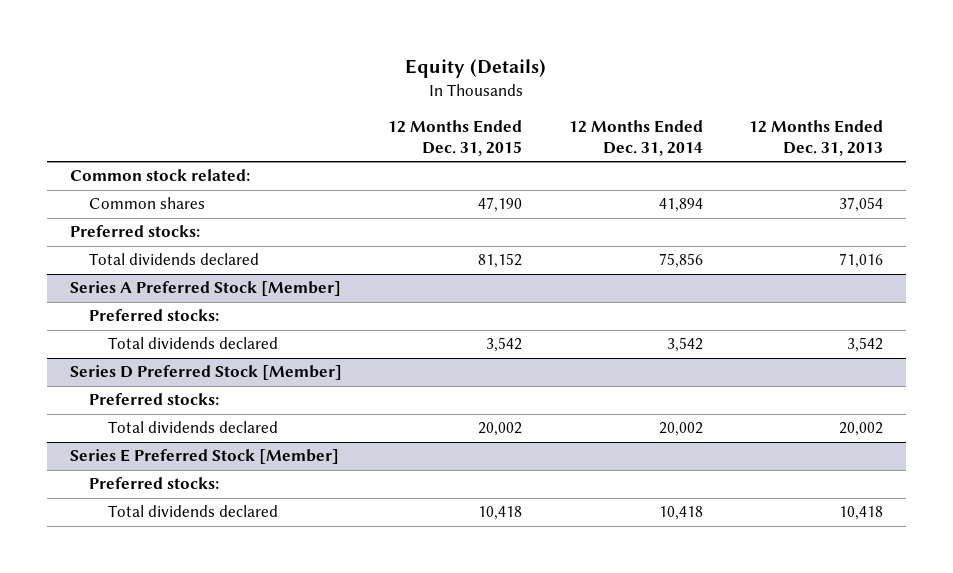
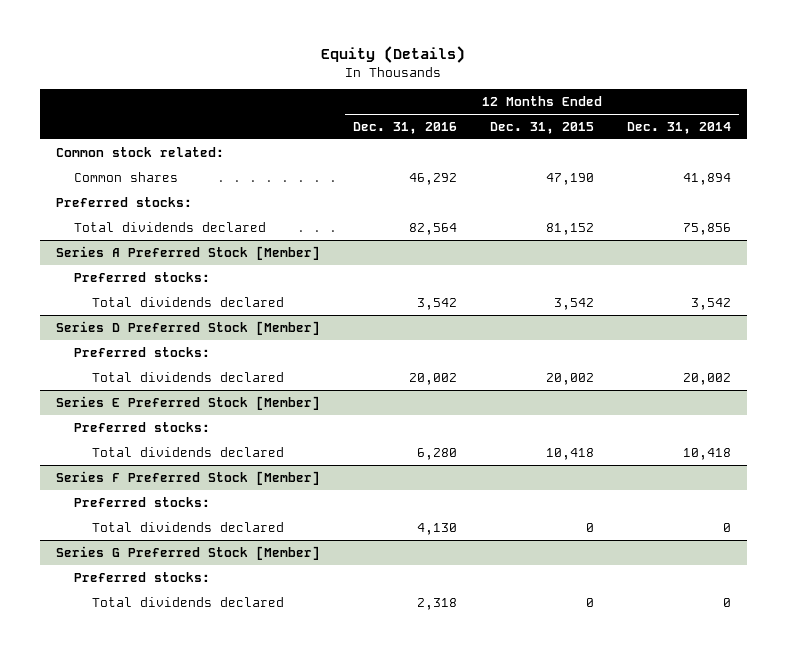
[748,119,883,156] 12 Months Ended Dec. 31, 2013 -> none
none -> [352,121,457,134] Dec. 31, 2016
none -> [56,470,321,485] Series F Preferred Stock [Member]
none -> [74,496,211,507] Preferred stocks:
none -> [92,521,285,532] Total dividends declared
none -> [56,545,321,560] Series G Preferred Stock [Member]
none -> [74,571,211,582] Preferred stocks:
none -> [92,596,285,607] Total dividends declared

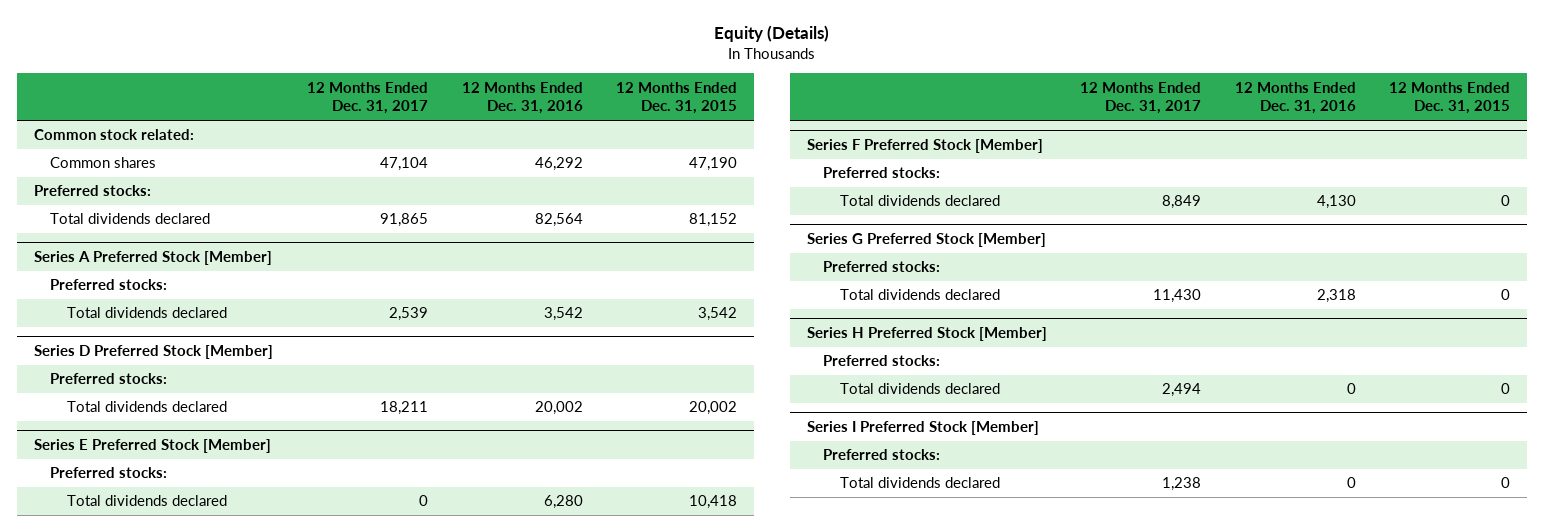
[626,121,731,134] Dec. 31, 2014 -> none
none -> [307,81,429,115] 12 Months Ended Dec. 31, 2017
none -> [806,326,1047,341] Series H Preferred Stock [Member]
none -> [823,355,941,367] Preferred stocks:
none -> [840,383,1001,395] Total dividends declared
none -> [806,420,1039,435] Series I Preferred Stock [Member]
none -> [823,449,941,461] Preferred stocks:
none -> [840,477,1001,489] Total dividends declared

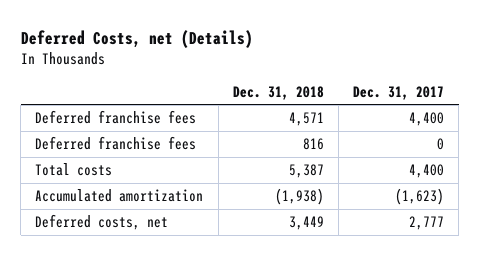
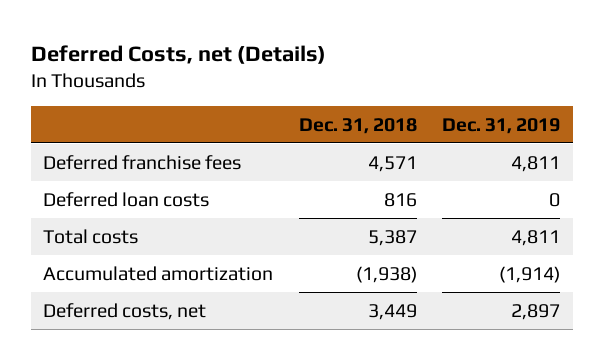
[353,85,445,100] Dec. 31, 2017 -> none
none -> [442,117,561,134] Dec. 31, 2019
[35,136,197,151] Deferred franchise fees -> [43,191,210,207] Deferred loan costs

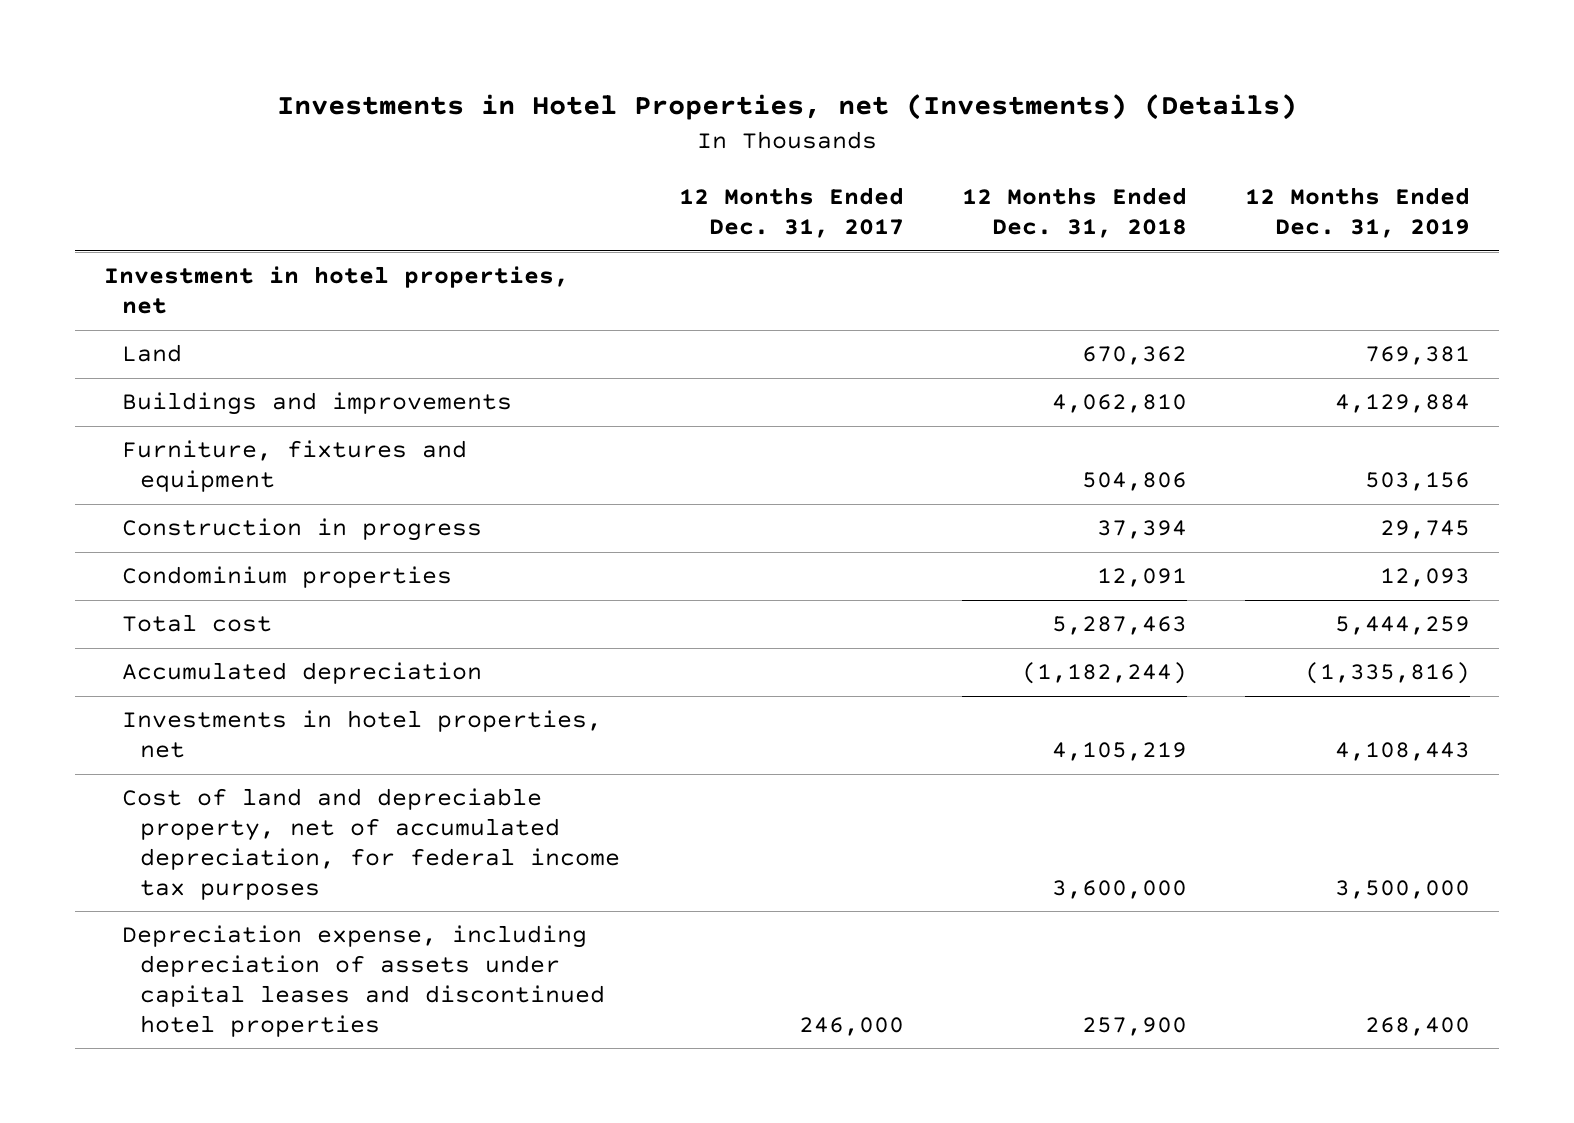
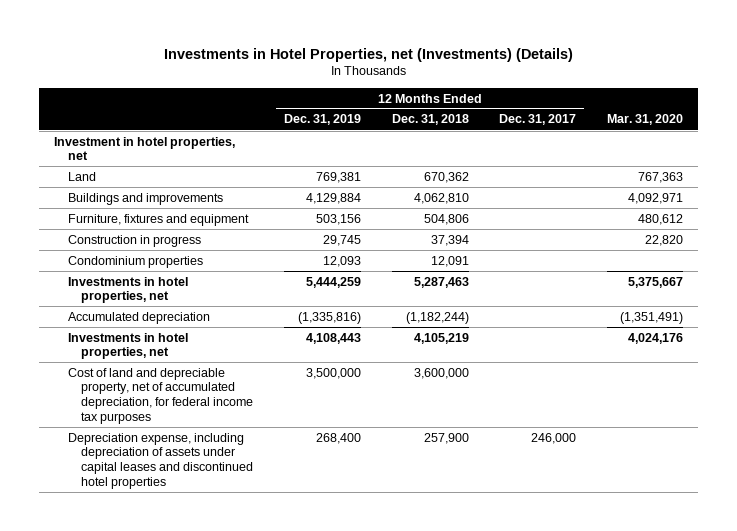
none -> [606,114,683,126] Mar. 31, 2020
[122,614,273,633] Total cost -> [67,276,188,304] Investments in hotel properties, net

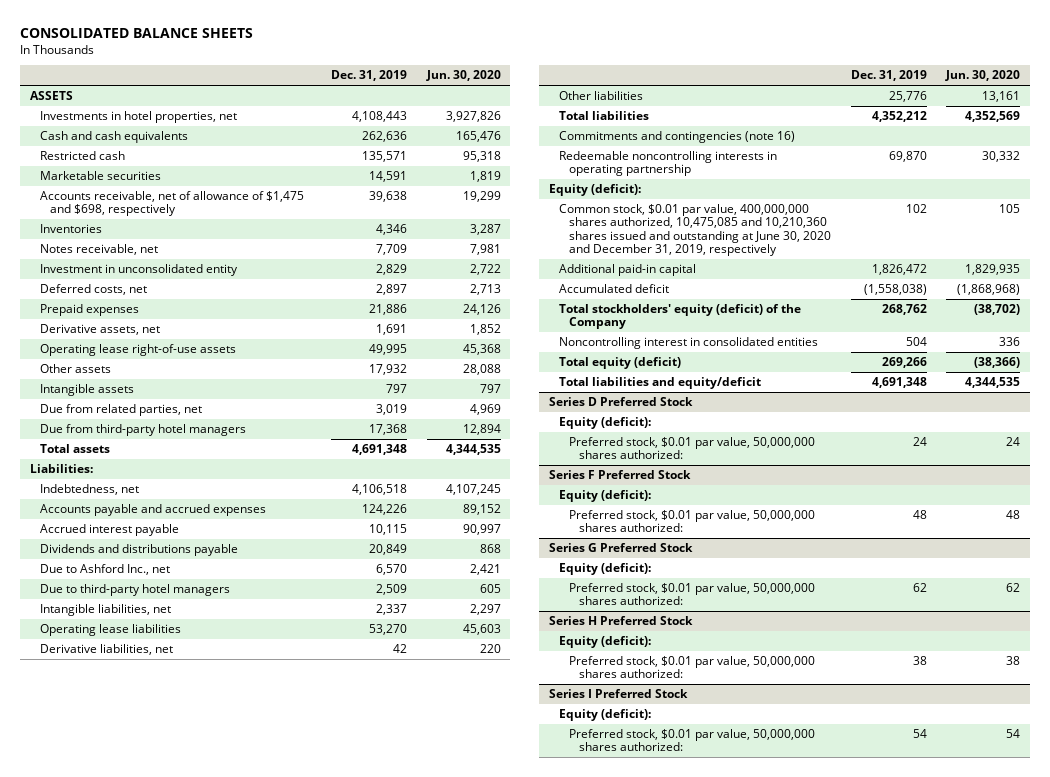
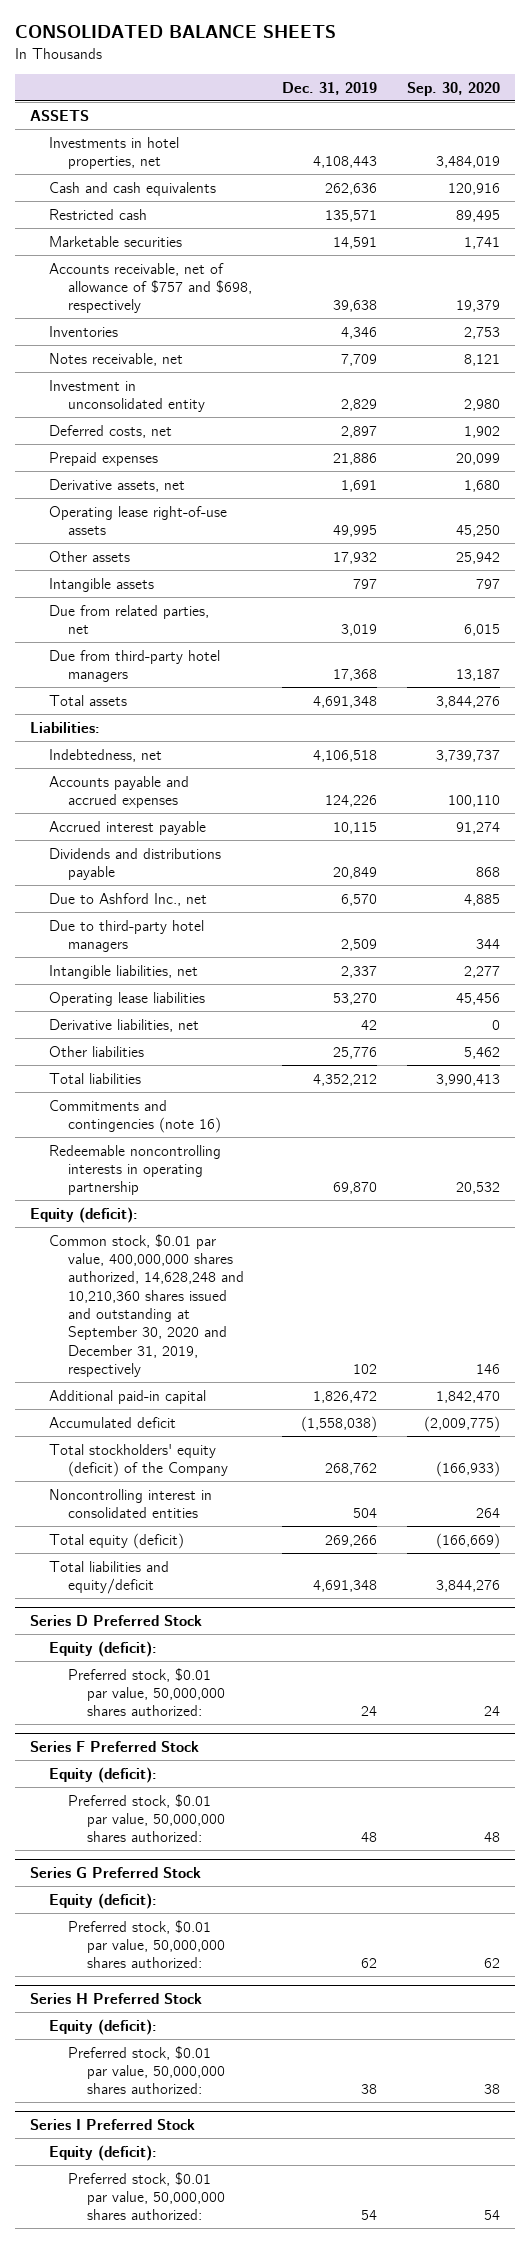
[425,70,501,82] Jun. 30, 2020 -> none
none -> [406,81,500,96] Sep. 30, 2020
[39,191,304,217] Accounts receivable, net of allowance of $1,475 and $698, respectively -> [48,262,252,314] Accounts receivable, net of allowance of $757 and $698, respectively
[559,204,832,257] Common stock, $0.01 par value, 400,000,000 shares authorized, 10,475,085 and 10,210,360 shares issued and outstanding at June 30, 2020 and December 31, 2019, respectively -> [48,1233,244,1377] Common stock, $0.01 par value, 400,000,000 shares authorized, 14,628,248 and 10,210,360 shares issued and outstanding at September 30, 2020 and December 31, 2019, respectively

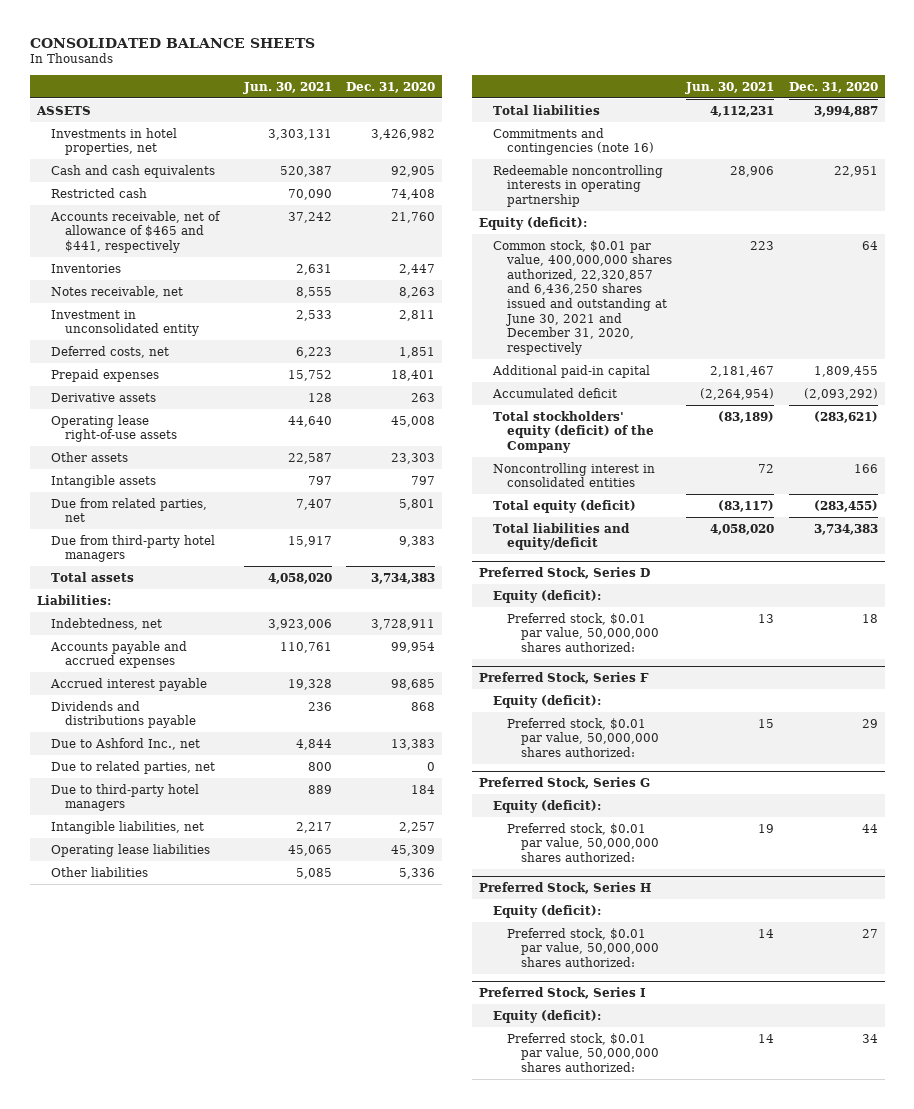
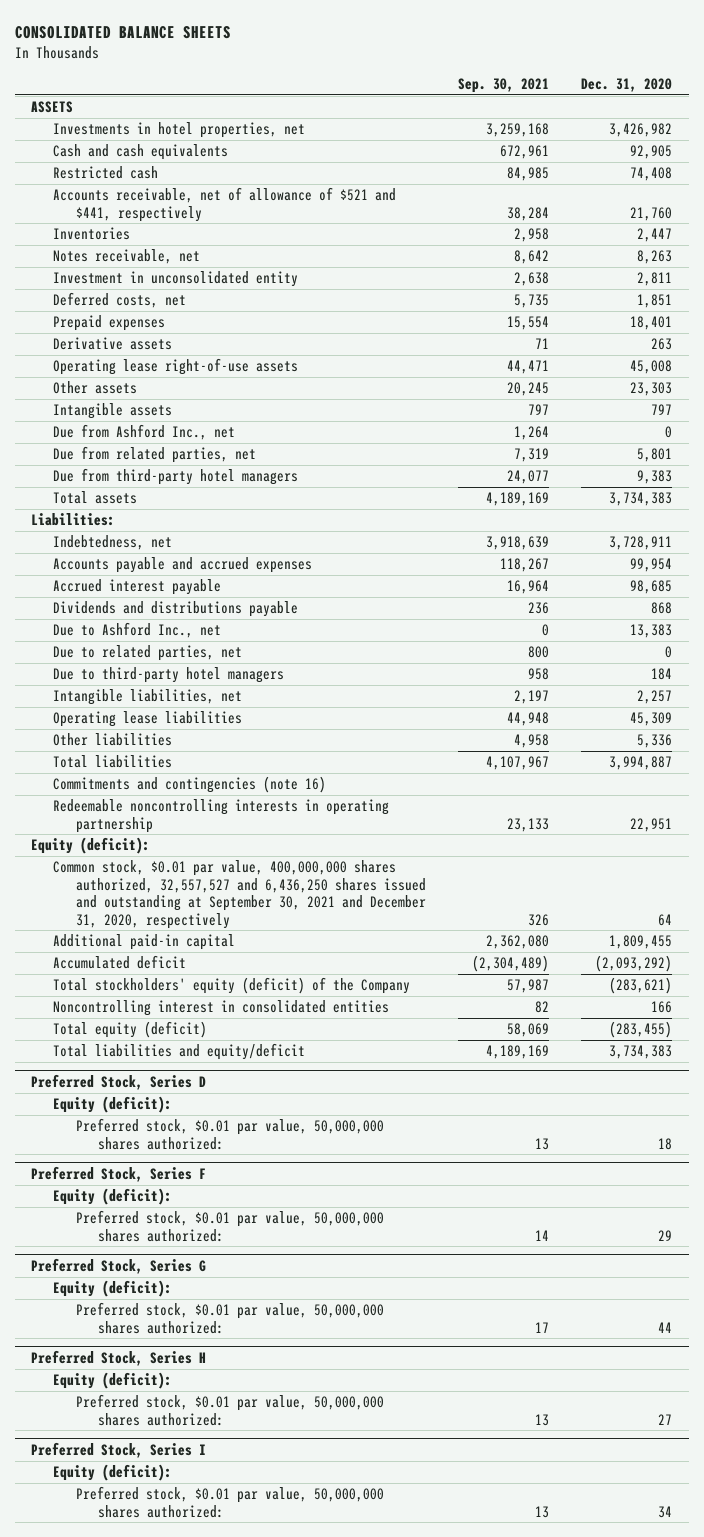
[243,81,333,94] Jun. 30, 2021 -> none
none -> [458,78,550,94] Sep. 30, 2021
[49,210,221,253] Accounts receivable, net of allowance of $465 and $441, respectively -> [53,187,397,222] Accounts receivable, net of allowance of $521 and $441, respectively
none -> [53,424,236,441] Due from Ashford Inc., net
[492,239,673,355] Common stock, $0.01 par value, 400,000,000 shares authorized, 22,320,857 and 6,436,250 shares issued and outstanding at June 30, 2021 and December 31, 2020, respectively -> [53,860,426,929] Common stock, $0.01 par value, 400,000,000 shares authorized, 32,557,527 and 6,436,250 shares issued and outstanding at September 30, 2021 and December 31, 2020, respectively

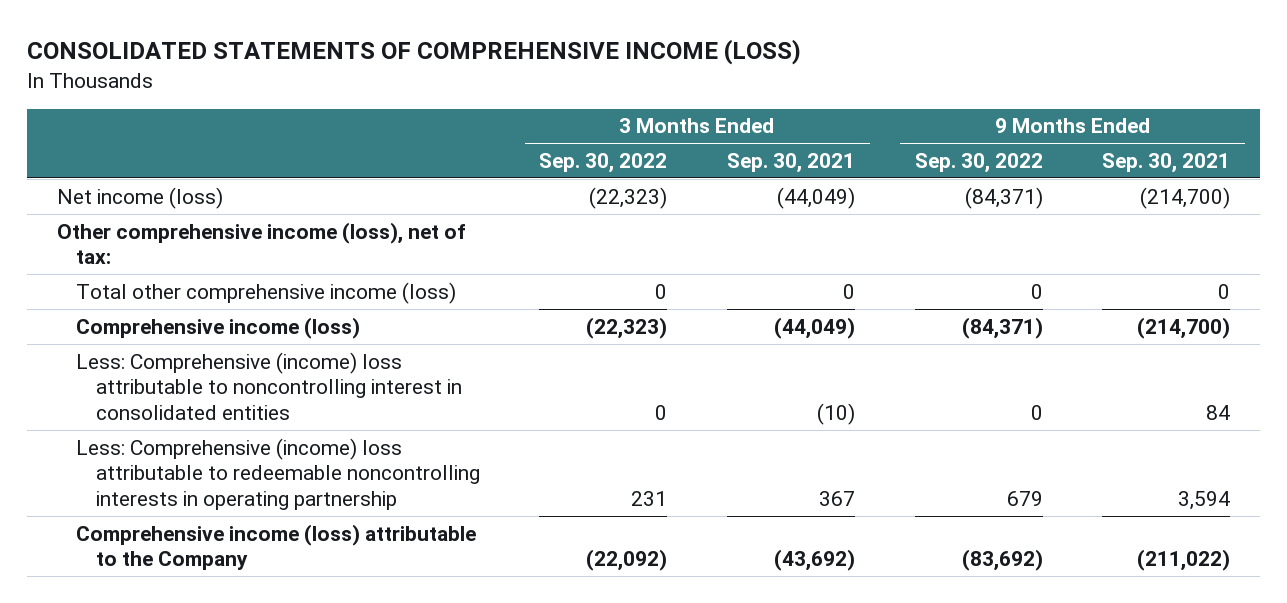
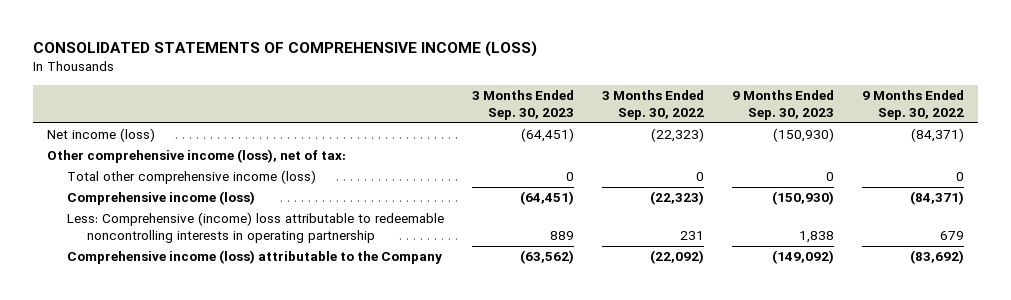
[727,152,856,173] Sep. 30, 2021 -> none
[1102,152,1231,173] Sep. 30, 2021 -> none
none -> [472,89,575,121] 3 Months Ended Sep. 30, 2023
none -> [732,89,835,121] 9 Months Ended Sep. 30, 2023
[76,351,462,420] Less: Comprehensive (income) loss attributable to noncontrolling interest in consolidated entities -> none

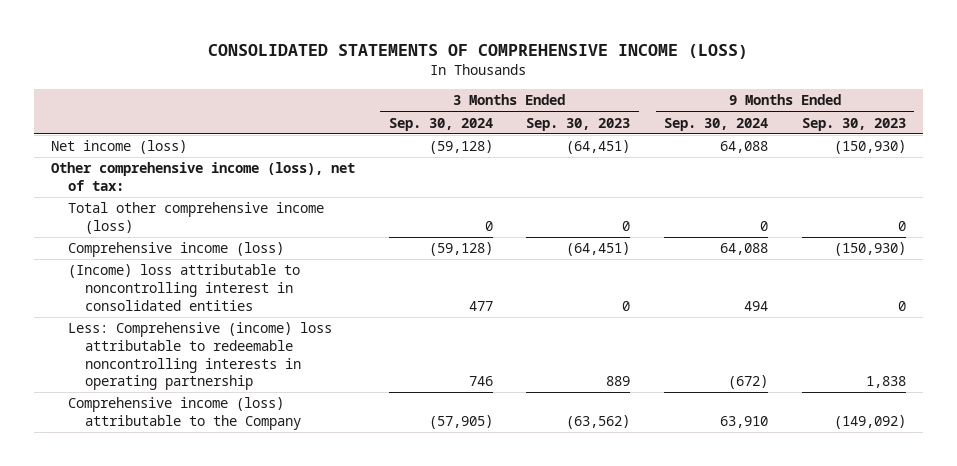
[602,89,705,121] 3 Months Ended Sep. 30, 2022 -> none
[862,89,965,121] 9 Months Ended Sep. 30, 2022 -> none
none -> [388,117,493,131] Sep. 30, 2024
none -> [664,117,769,131] Sep. 30, 2024
none -> [67,264,300,311] (Income) loss attributable to noncontrolling interest in consolidated entities

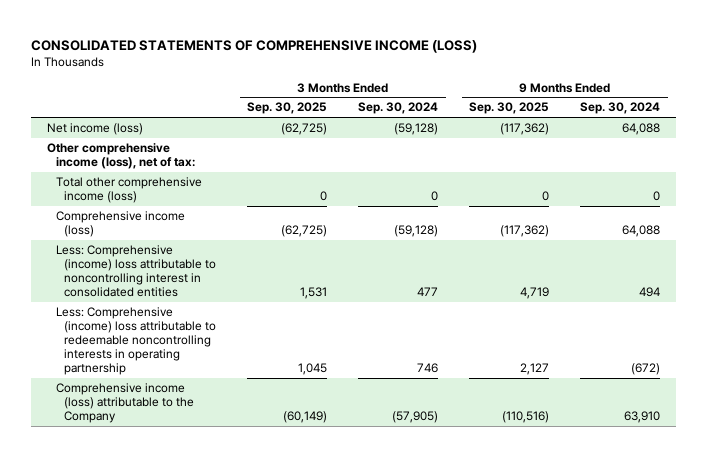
[526,117,631,131] Sep. 30, 2023 -> none
[801,117,906,131] Sep. 30, 2023 -> none
none -> [247,102,328,115] Sep. 30, 2025
none -> [469,102,550,115] Sep. 30, 2025
[67,264,300,311] (Income) loss attributable to noncontrolling interest in consolidated entities -> [55,245,217,298] Less: Comprehensive (income) loss attributable to noncontrolling interest in consolidated entities

